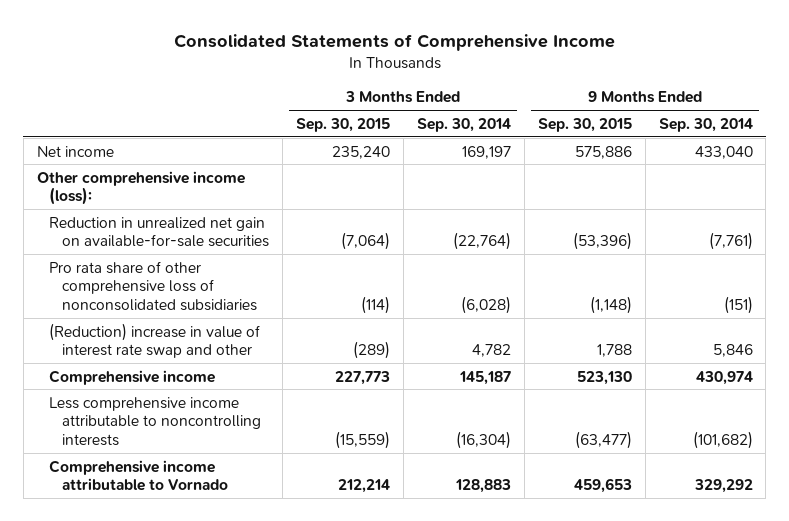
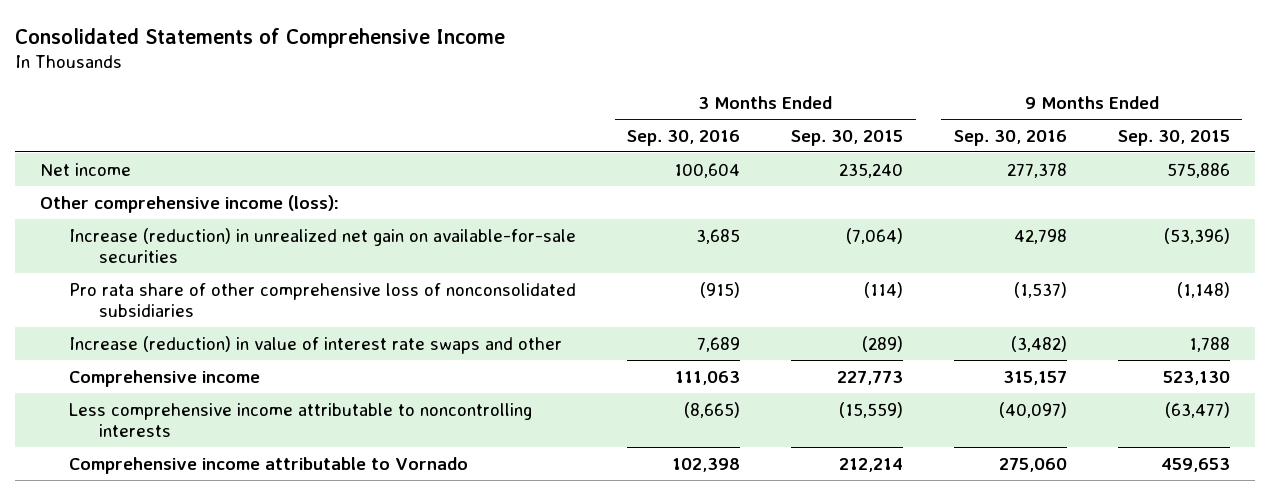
[416,117,511,132] Sep. 30, 2014 -> none
[658,117,753,132] Sep. 30, 2014 -> none
none -> [627,129,741,146] Sep. 30, 2016
none -> [953,129,1067,146] Sep. 30, 2016
[49,216,269,248] Reduction in unrealized net gain on available-for-sale securities -> [69,227,577,264] Increase (reduction) in unrealized net gain on available-for-sale securities
[49,322,261,359] (Reduction) increase in value of interest rate swap and other -> [69,335,563,354] Increase (reduction) in value of interest rate swaps and other

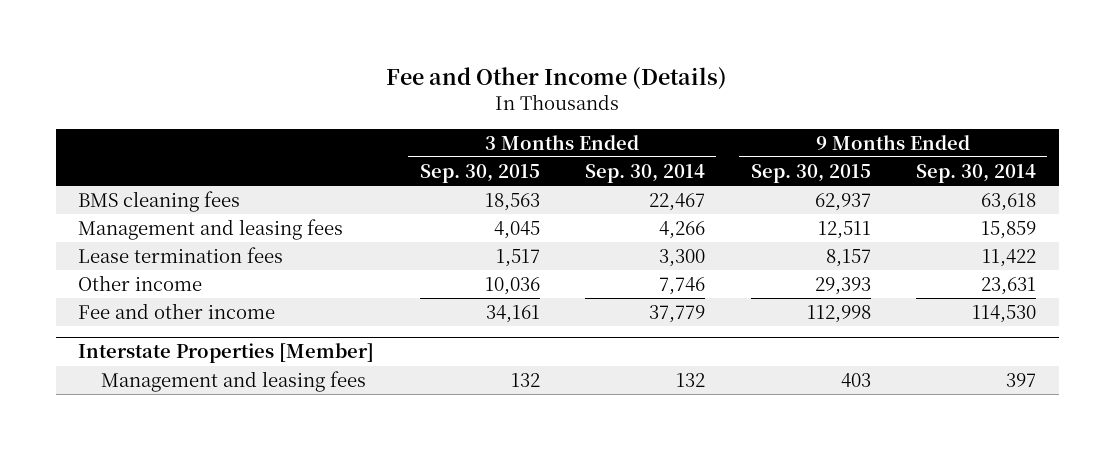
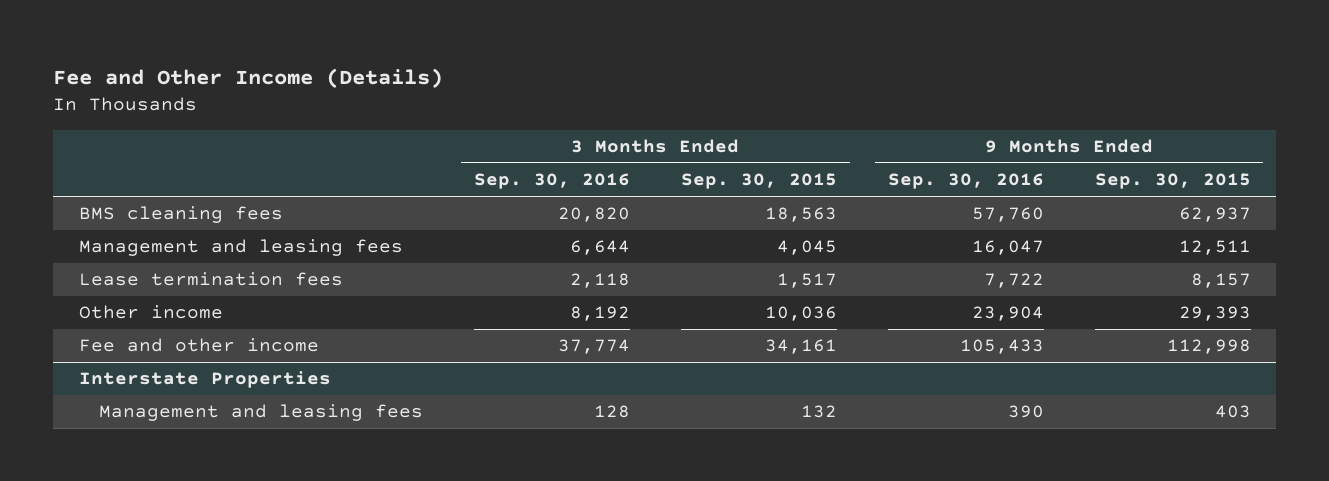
[585,163,706,183] Sep. 30, 2014 -> none
[915,163,1036,183] Sep. 30, 2014 -> none
none -> [473,173,630,190] Sep. 30, 2016
none -> [887,173,1044,190] Sep. 30, 2016
[78,343,375,364] Interstate Properties [Member] -> [78,371,331,389] Interstate Properties

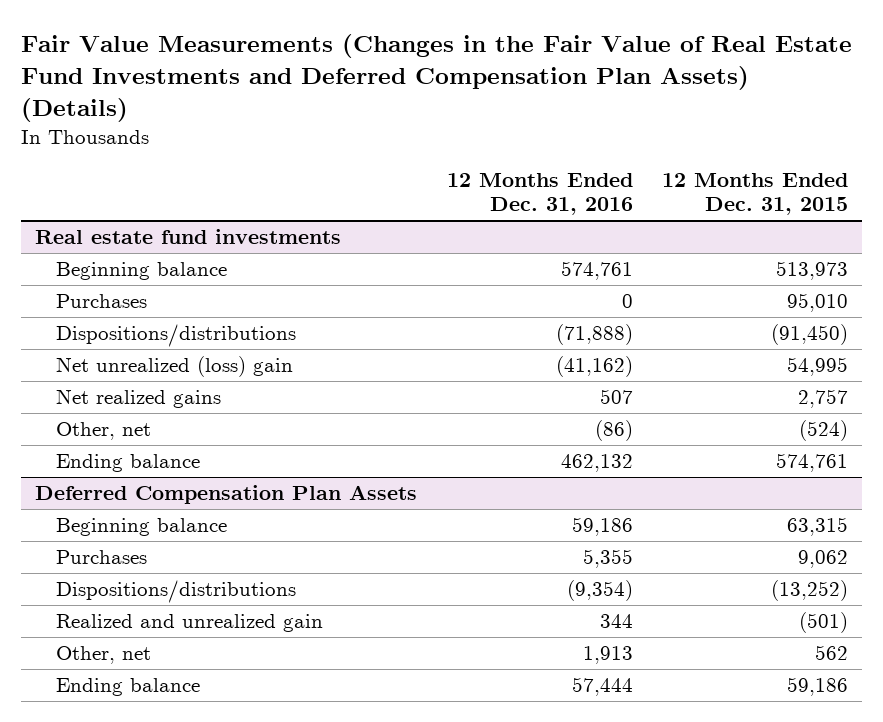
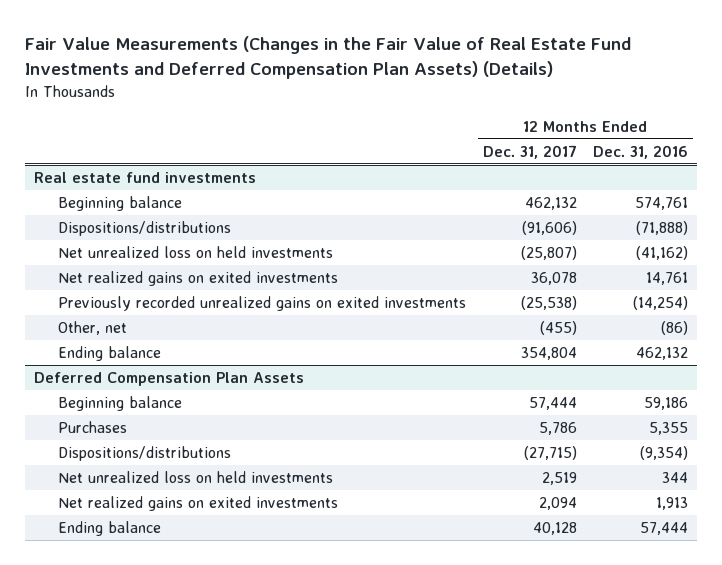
[661,172,848,216] 12 Months Ended Dec. 31, 2015 -> none
none -> [482,144,577,159] Dec. 31, 2017
[56,294,148,309] Purchases -> none
[56,356,294,378] Net unrealized (loss) gain -> [57,246,333,259] Net unrealized loss on held investments
[56,389,222,409] Net realized gains -> [57,271,338,287] Net realized gains on exited investments
[599,389,633,405] 507 -> [646,272,689,286] 14,761
none -> [57,296,466,312] Previously recorded unrealized gains on exited investments
[56,614,324,633] Realized and unrealized gain -> [57,471,333,484] Net unrealized loss on held investments
[56,646,152,665] Other, net -> [57,496,338,512] Net realized gains on exited investments

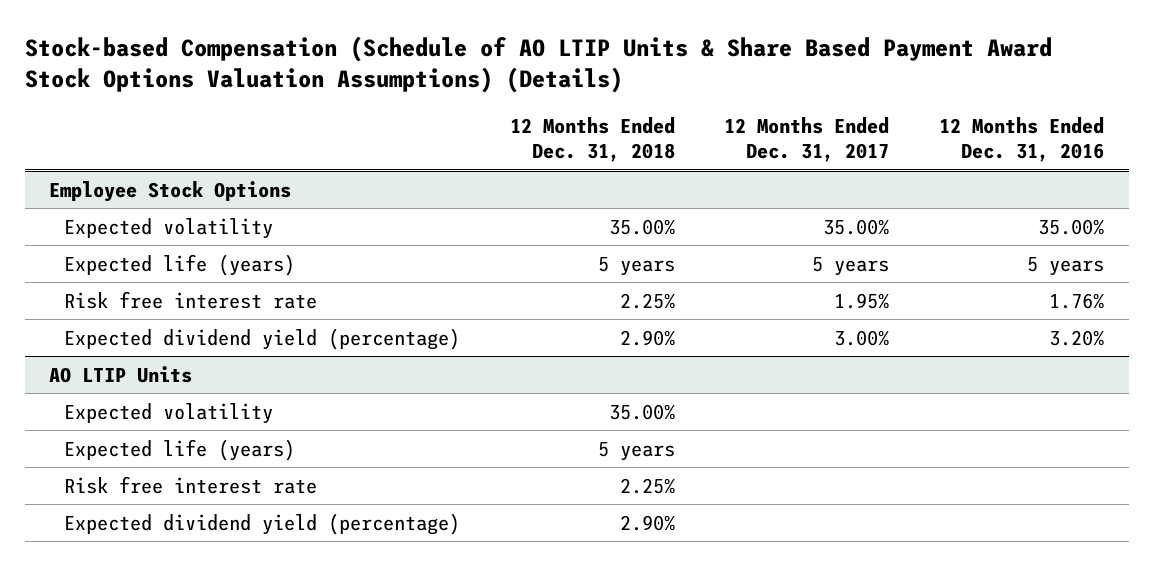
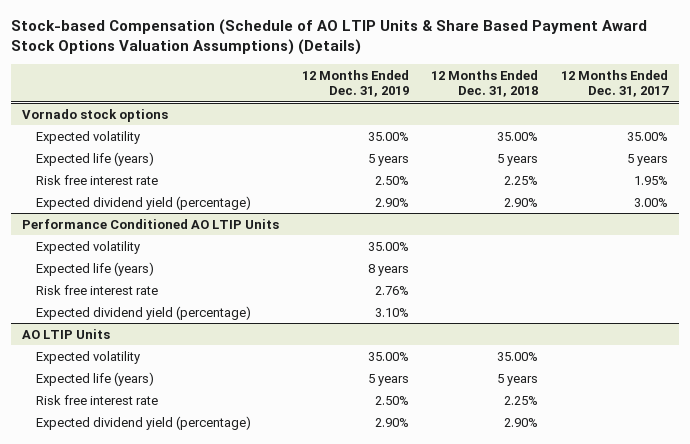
[939,117,1105,163] 12 Months Ended Dec. 31, 2016 -> none
none -> [301,69,409,98] 12 Months Ended Dec. 31, 2019
[49,180,292,202] Employee Stock Options -> [22,108,169,122] Vornado stock options
none -> [22,218,280,229] Performance Conditioned AO LTIP Units
none -> [35,240,140,254] Expected volatility
none -> [35,261,154,276] Expected life (years)
none -> [35,284,158,295] Risk free interest rate
none -> [35,305,251,320] Expected dividend yield (percentage)

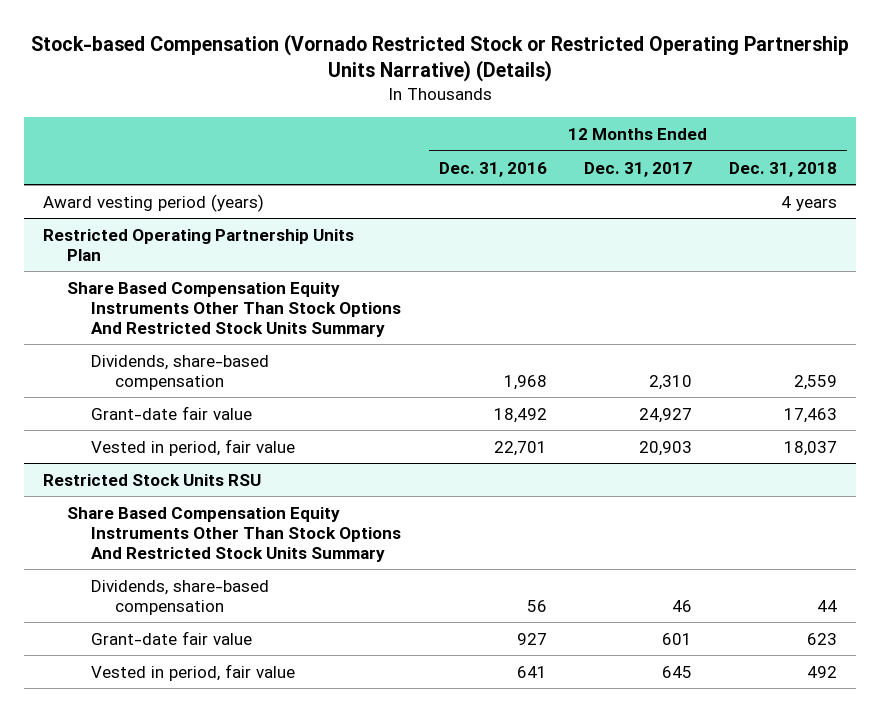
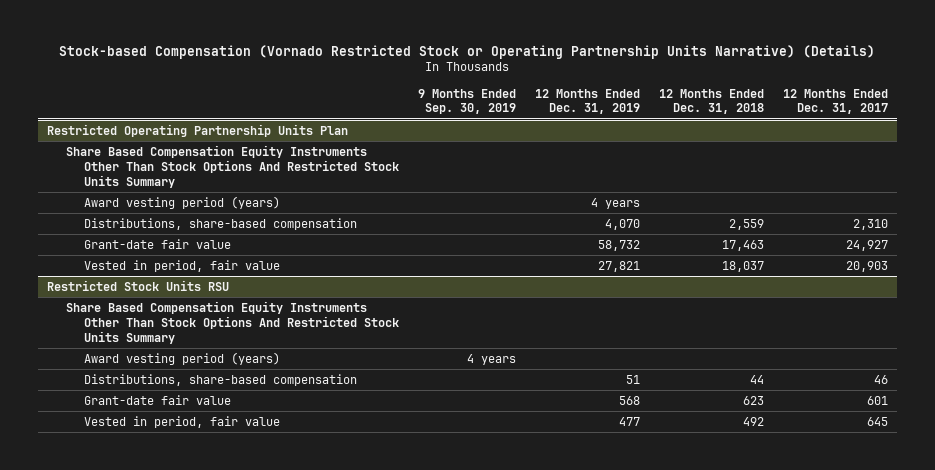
[31,33,850,83] Stock-based Compensation (Vornado Restricted Stock or Restricted Operating Partnership Units Narrative) (Details) -> [59,44,876,59] Stock-based Compensation (Vornado Restricted Stock or Operating Partnership Units Narrative) (Details)
[438,161,547,177] Dec. 31, 2016 -> none
none -> [417,88,516,115] 9 Months Ended Sep. 30, 2019
none -> [534,88,640,115] 12 Months Ended Dec. 31, 2019
[42,193,264,212] Award vesting period (years) -> none
none -> [83,195,280,209] Award vesting period (years)
[91,354,270,390] Dividends, share-based compensation -> [83,217,357,230] Distributions, share-based compensation
none -> [83,351,280,365] Award vesting period (years)
[91,579,270,615] Dividends, share-based compensation -> [83,373,357,386] Distributions, share-based compensation

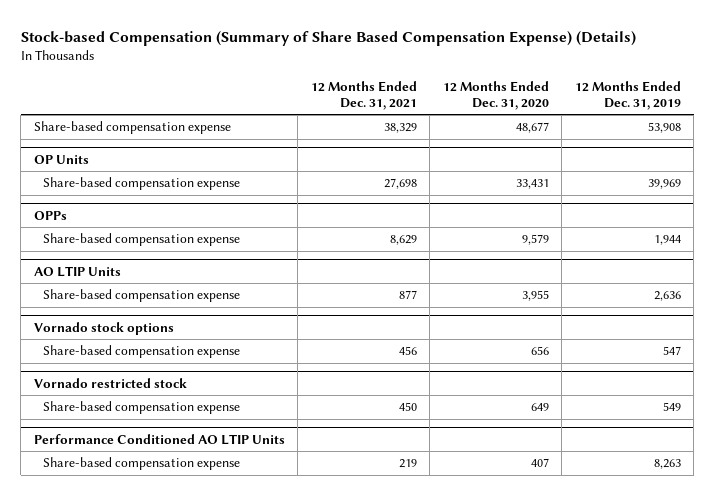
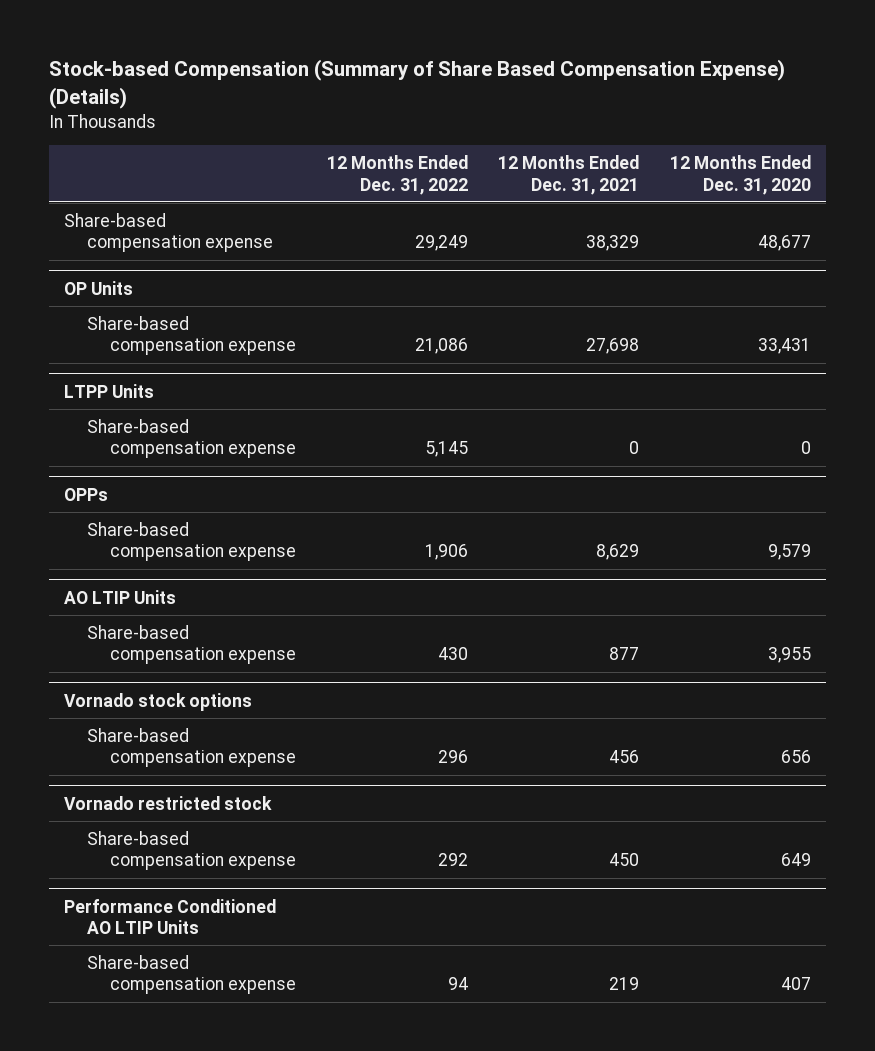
[574,80,681,110] 12 Months Ended Dec. 31, 2019 -> none
none -> [326,155,468,195] 12 Months Ended Dec. 31, 2022
none -> [64,383,155,398] LTPP Units
none -> [87,418,296,459] Share-based compensation expense

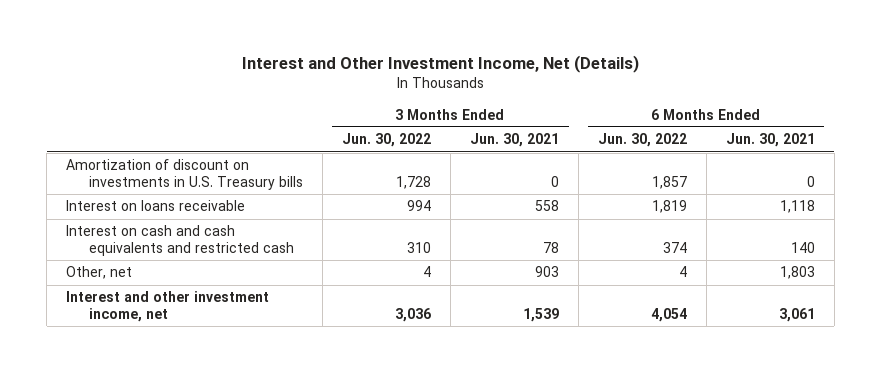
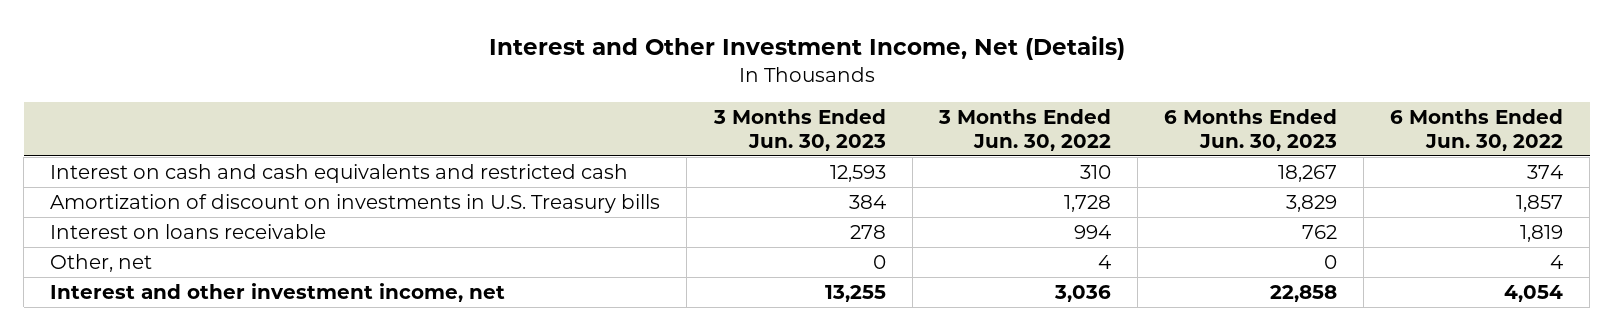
[469,133,559,148] Jun. 30, 2021 -> none
[725,133,815,148] Jun. 30, 2021 -> none
none -> [712,108,886,152] 3 Months Ended Jun. 30, 2023
none -> [1164,108,1338,152] 6 Months Ended Jun. 30, 2023
[66,225,294,256] Interest on cash and cash equivalents and restricted cash -> [50,163,629,183] Interest on cash and cash equivalents and restricted cash

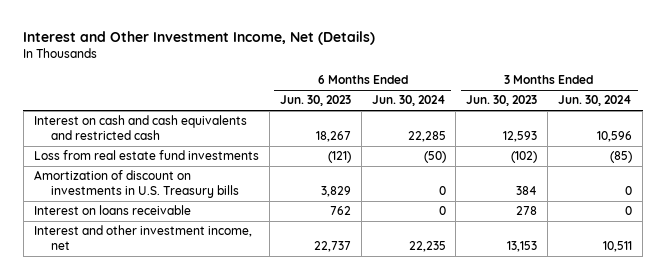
[937,108,1111,152] 3 Months Ended Jun. 30, 2022 -> none
[1390,108,1564,152] 6 Months Ended Jun. 30, 2022 -> none
none -> [371,95,446,107] Jun. 30, 2024
none -> [558,95,633,107] Jun. 30, 2024
none -> [33,150,259,161] Loss from real estate fund investments
[50,253,153,272] Other, net -> none
[824,284,886,302] 13,255 -> [507,241,538,253] 13,153
[1270,284,1338,302] 22,858 -> [313,241,351,253] 22,737

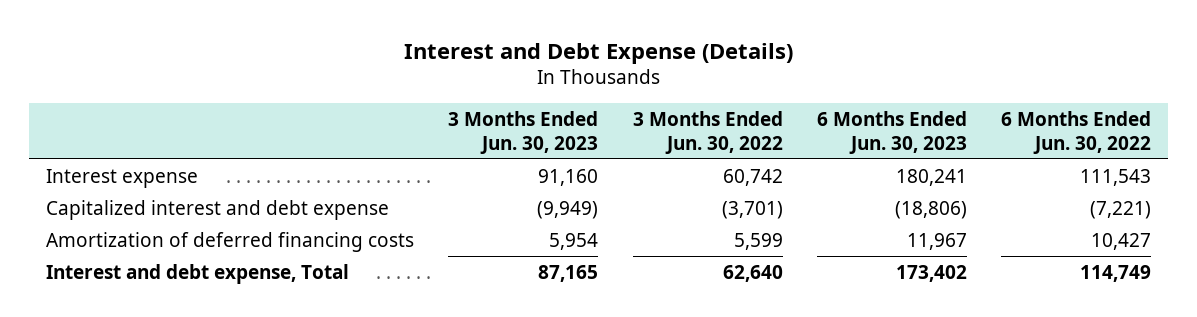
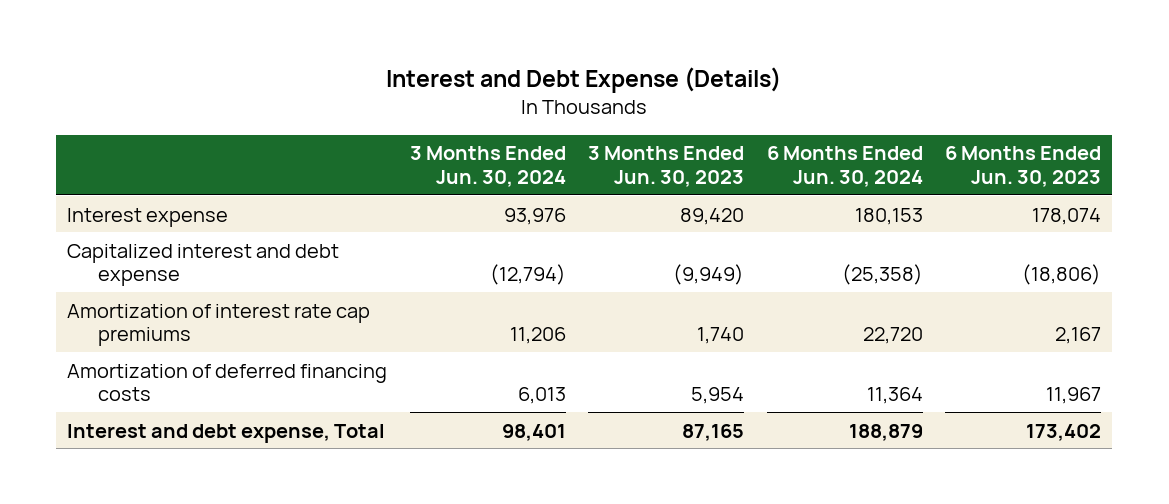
[632,110,783,154] 3 Months Ended Jun. 30, 2022 -> none
[1001,110,1152,154] 6 Months Ended Jun. 30, 2022 -> none
none -> [409,146,566,187] 3 Months Ended Jun. 30, 2024
none -> [766,146,923,187] 6 Months Ended Jun. 30, 2024
[538,168,599,186] 91,160 -> [680,207,745,225] 89,420
[895,168,967,186] 180,241 -> [1032,207,1102,225] 178,074
none -> [67,303,371,347] Amortization of interest rate cap premiums

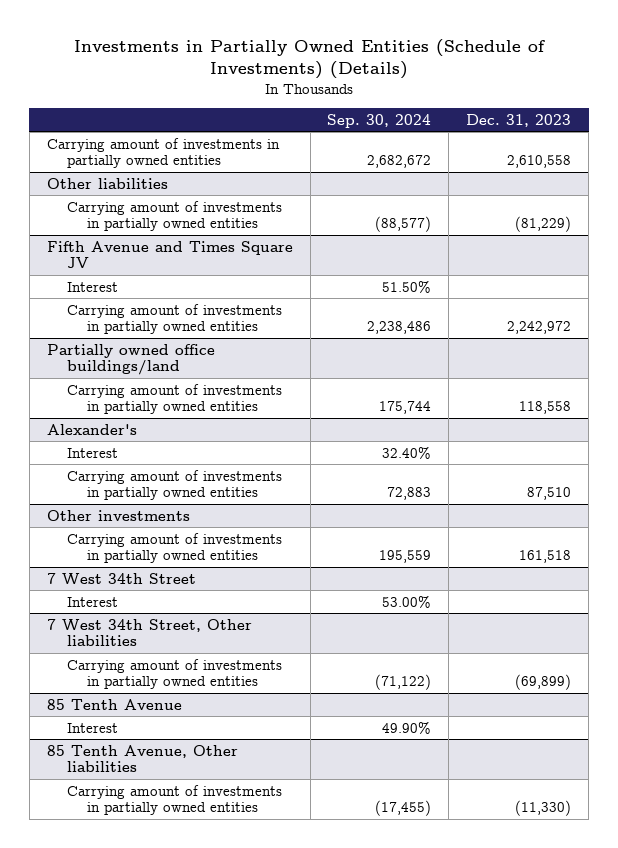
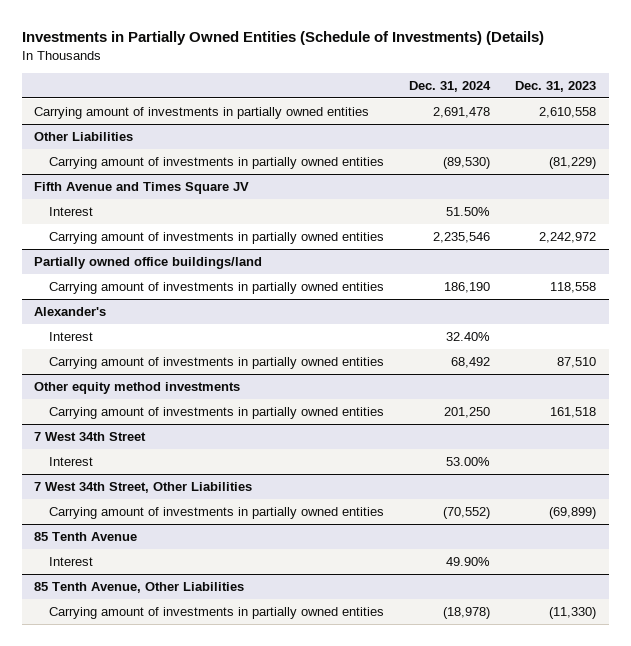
[327,113,432,128] Sep. 30, 2024 -> none
none -> [409,80,492,92] Dec. 31, 2024
[46,177,168,189] Other liabilities -> [34,132,134,142] Other Liabilities
[46,509,190,521] Other investments -> [34,382,241,395] Other equity method investments
[46,618,252,647] 7 West 34th Street, Other liabilities -> [34,482,253,494] 7 West 34th Street, Other Liabilities
[46,744,238,773] 85 Tenth Avenue, Other liabilities -> [34,582,245,594] 85 Tenth Avenue, Other Liabilities

